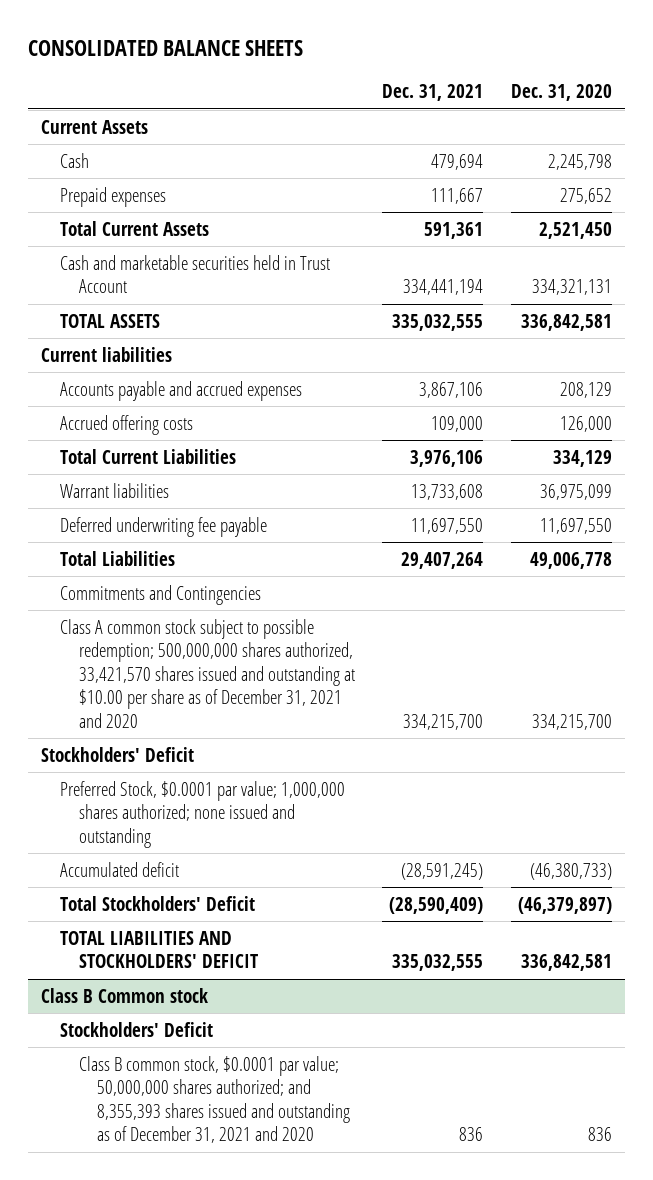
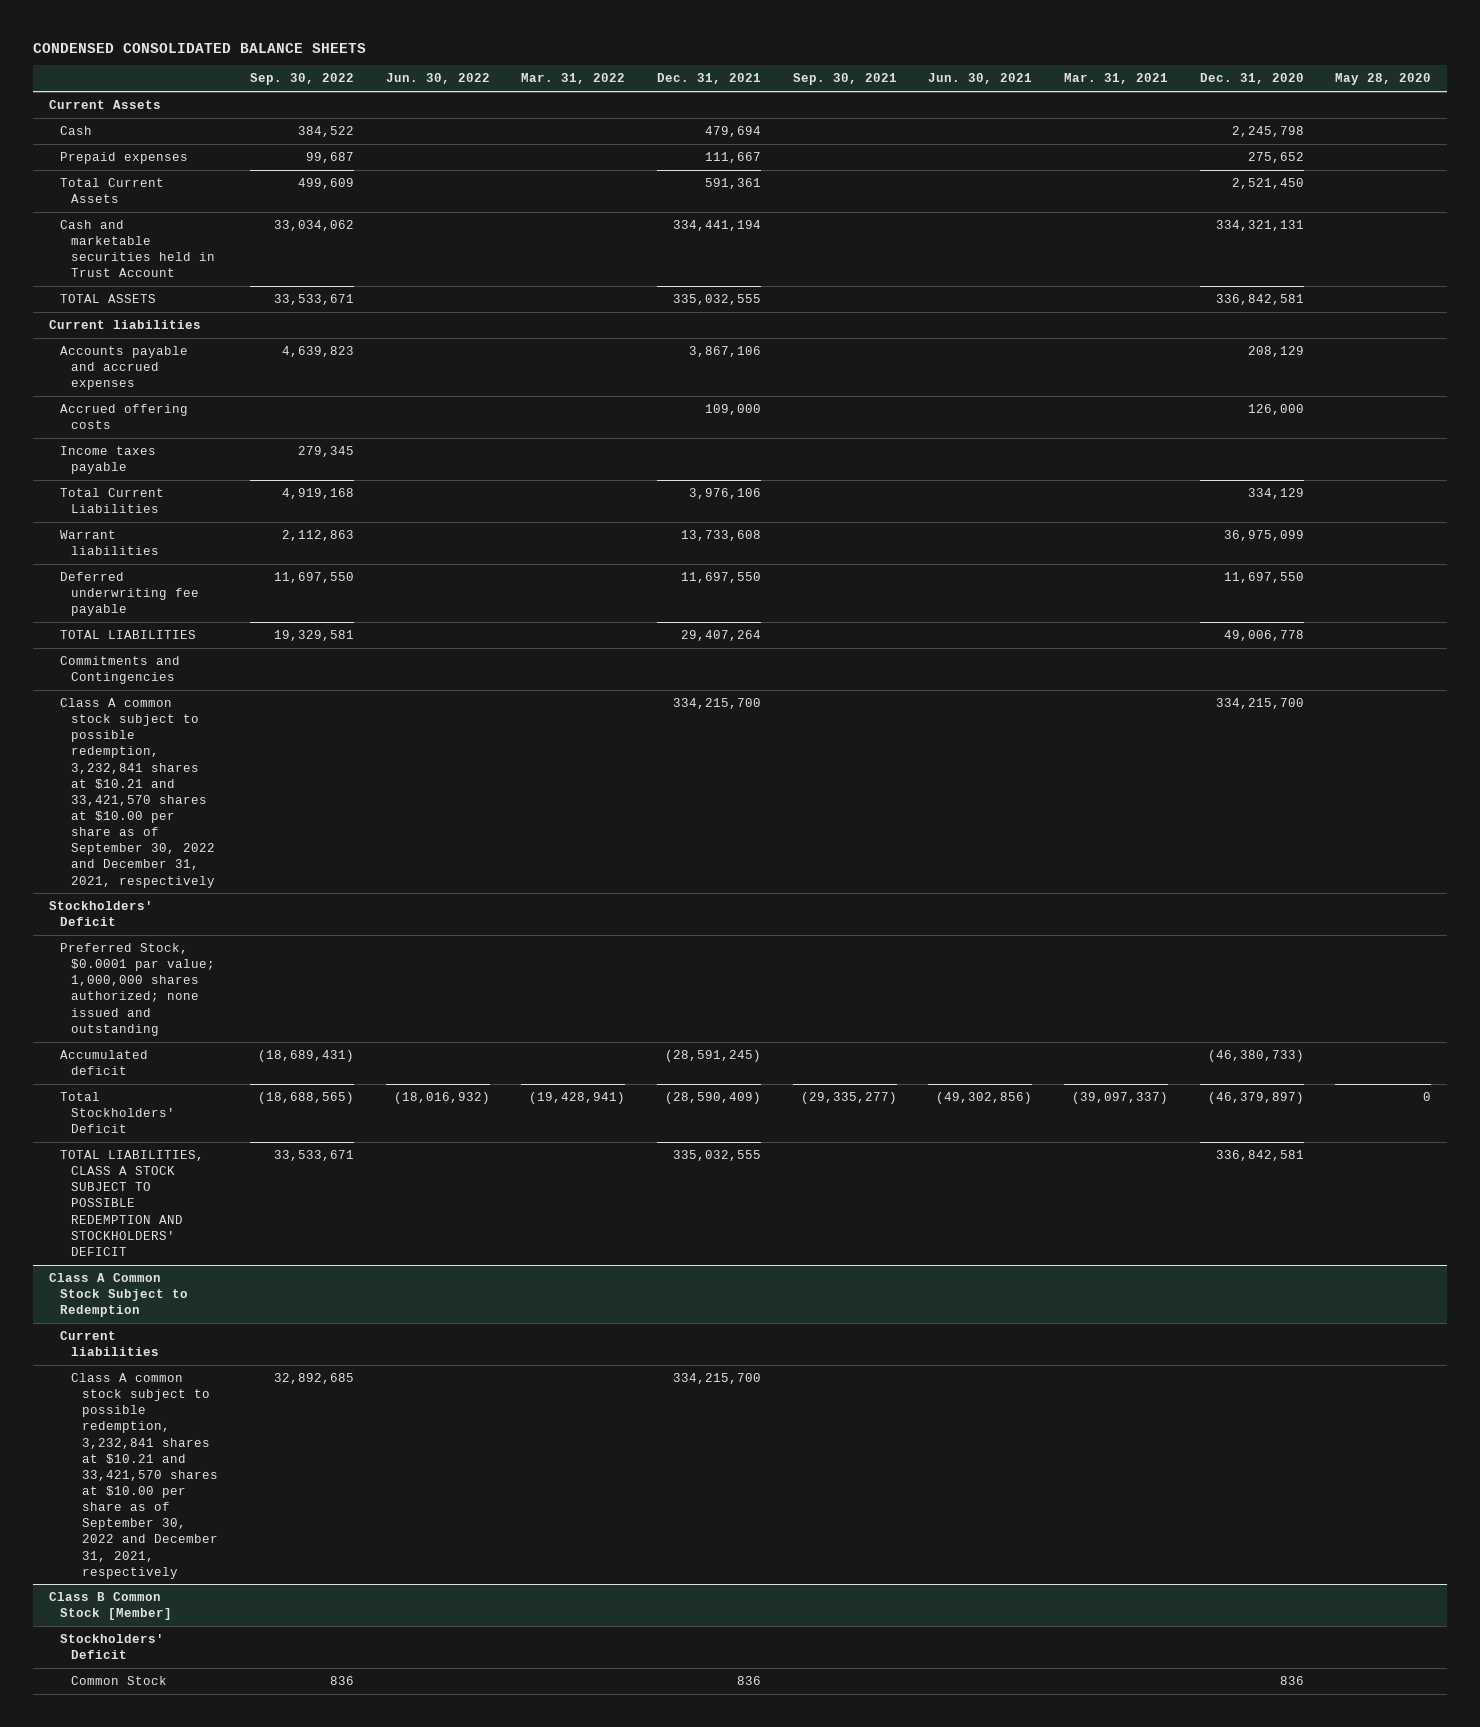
[27,40,303,57] CONSOLIDATED BALANCE SHEETS -> [33,42,367,53] CONDENSED CONSOLIDATED BALANCE SHEETS
none -> [249,73,354,86] Sep. 30, 2022
none -> [385,73,490,85] Jun. 30, 2022
none -> [521,73,626,85] Mar. 31, 2022
none -> [792,73,897,86] Sep. 30, 2021
none -> [928,73,1033,85] Jun. 30, 2021
none -> [1063,73,1168,85] Mar. 31, 2021
none -> [1335,73,1432,86] May 28, 2020
none -> [60,446,157,475] Income taxes payable
[59,550,175,566] Total Liabilities -> [60,630,197,640] TOTAL LIABILITIES
[59,618,355,728] Class A common stock subject to possible redemption; 500,000,000 shares authorized, 33,421,570 shares issued and outstanding at $10.00 per share as of December 31, 2021 and 2020 -> [60,698,216,888] Class A common stock subject to possible redemption, 3,232,841 shares at $10.21 and 33,421,570 shares at $10.00 per share as of September 30, 2022 and December 31, 2021, respectively
[59,930,258,969] TOTAL LIABILITIES AND STOCKHOLDERS' DEFICIT -> [60,1150,205,1256] TOTAL LIABILITIES, CLASS A STOCK SUBJECT TO POSSIBLE REDEMPTION AND STOCKHOLDERS' DEFICIT
none -> [49,1273,189,1318] Class A Common Stock Subject to Redemption
none -> [60,1331,160,1357] Current liabilities
none -> [71,1373,219,1579] Class A common stock subject to possible redemption, 3,232,841 shares at $10.21 and 33,421,570 shares at $10.00 per share as of September 30, 2022 and December 31, 2021, respectively
[41,987,209,1003] Class B Common stock -> [49,1592,173,1621] Class B Common Stock [Member]
[78,1055,351,1144] Class B common stock, $0.0001 par value; 50,000,000 shares authorized; and 8,355,393 shares issued and outstanding as of December 31, 2021 and 2020 -> [71,1676,168,1686] Common Stock

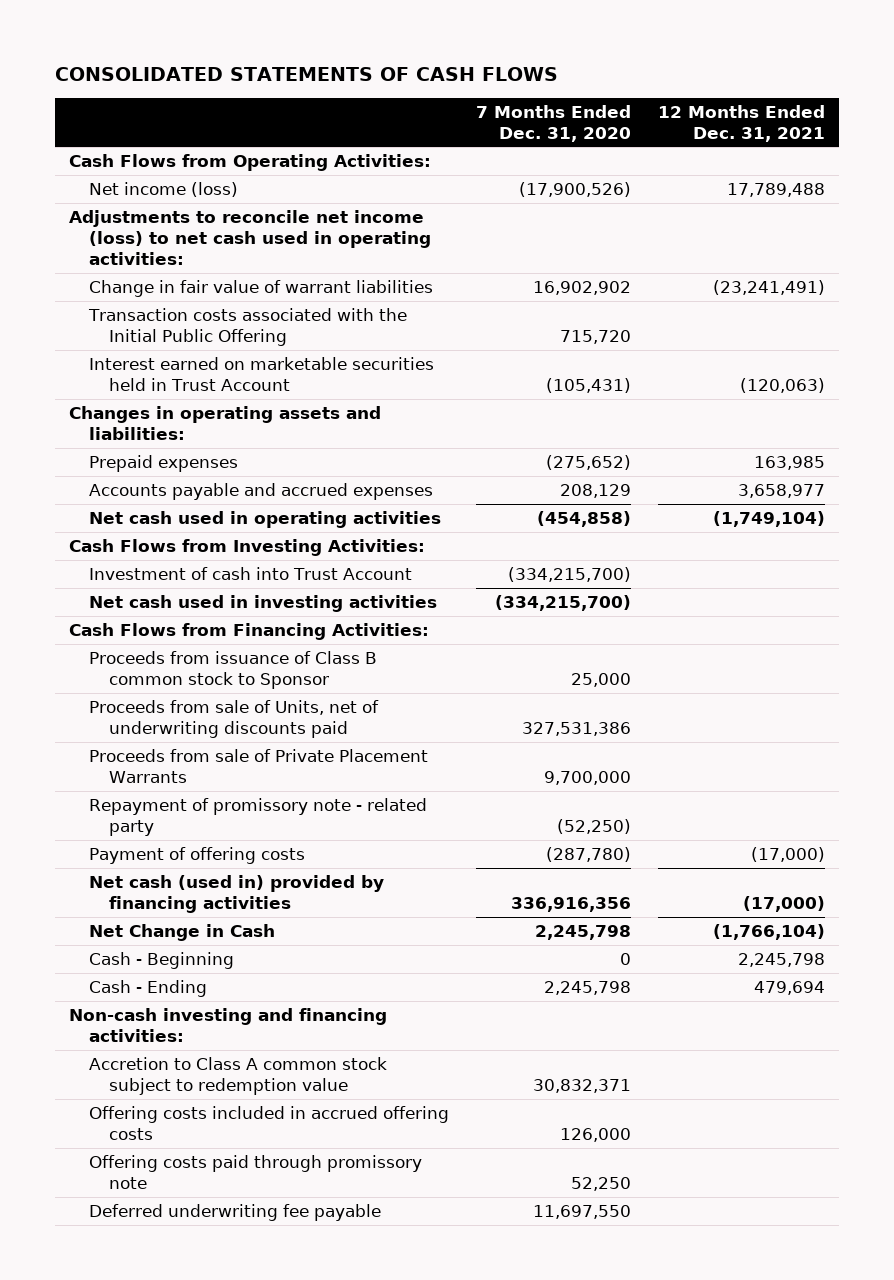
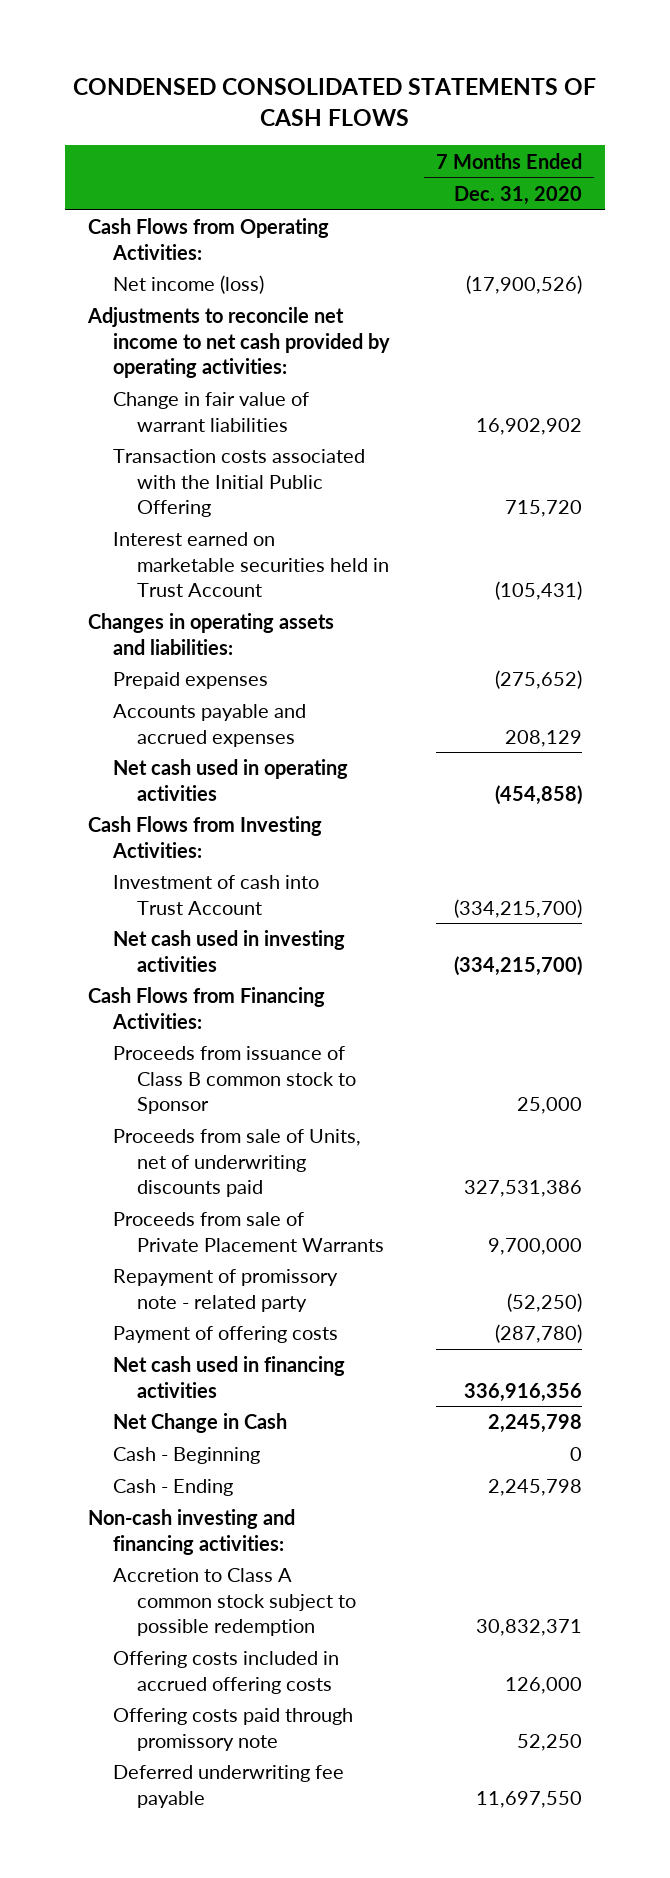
[55,67,559,82] CONSOLIDATED STATEMENTS OF CASH FLOWS -> [72,78,596,126] CONDENSED CONSOLIDATED STATEMENTS OF CASH FLOWS
[658,104,826,142] 12 Months Ended Dec. 31, 2021 -> none
[69,209,431,266] Adjustments to reconcile net income (loss) to net cash used in operating activities: -> [87,307,390,379] Adjustments to reconcile net income to net cash provided by operating activities:
[88,874,384,914] Net cash (used in) provided by financing activities -> [112,1356,345,1398] Net cash used in financing activities
[88,1056,387,1096] Accretion to Class A common stock subject to redemption value -> [112,1568,357,1637] Accretion to Class A common stock subject to possible redemption

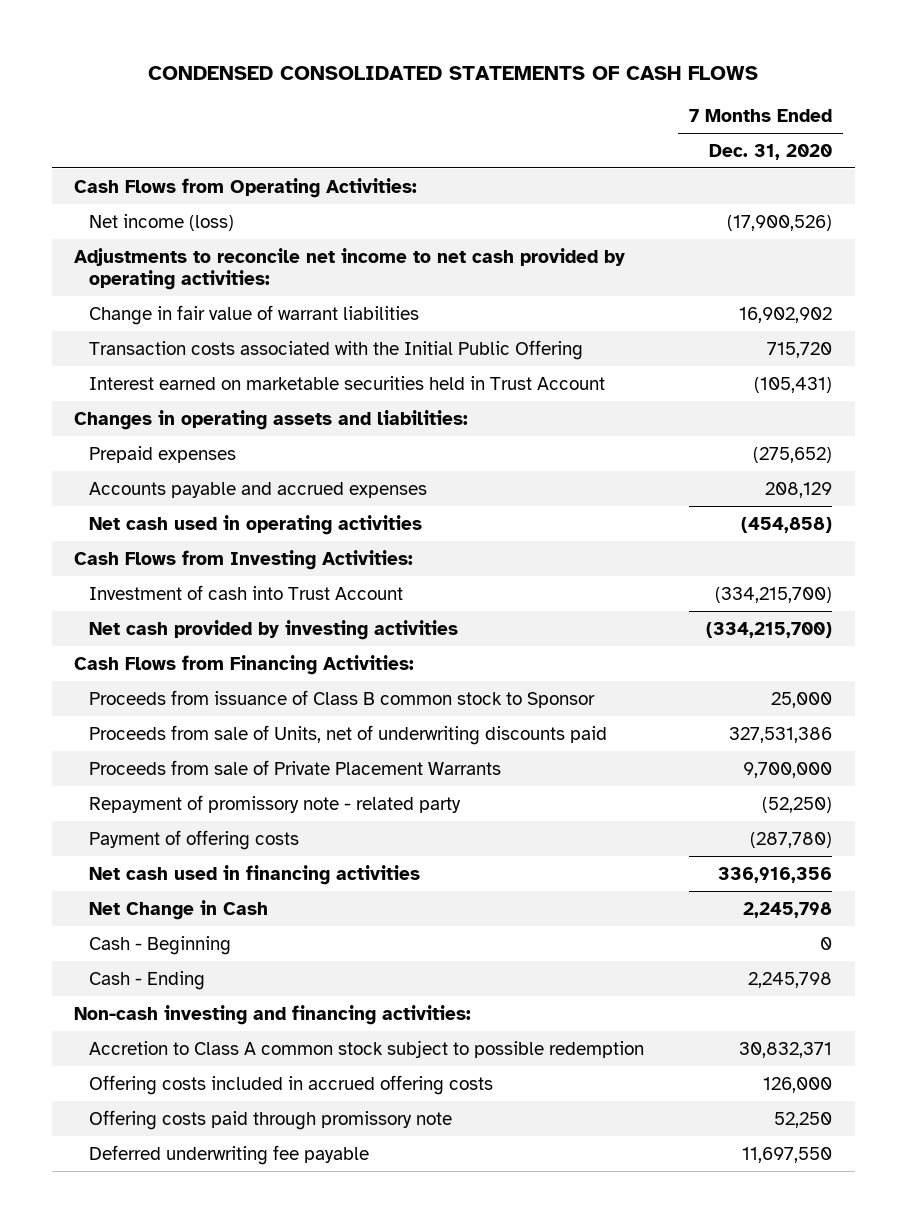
[112,930,345,972] Net cash used in investing activities -> [89,619,459,640] Net cash provided by investing activities

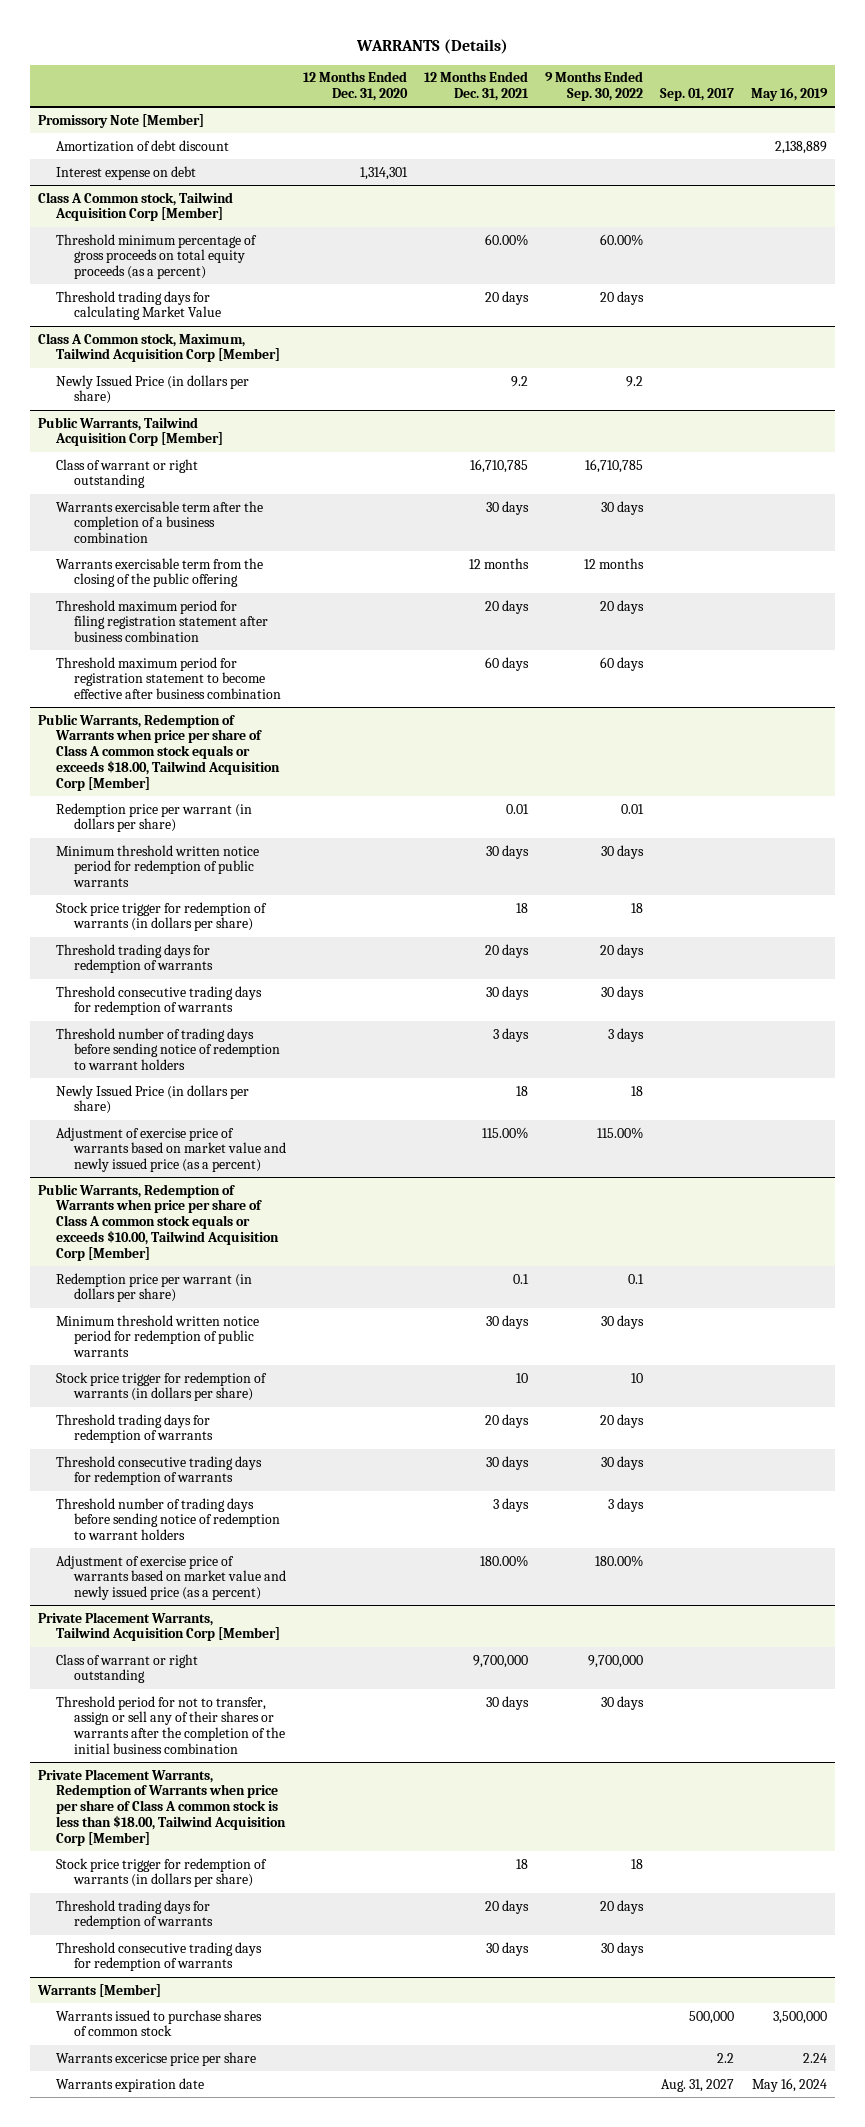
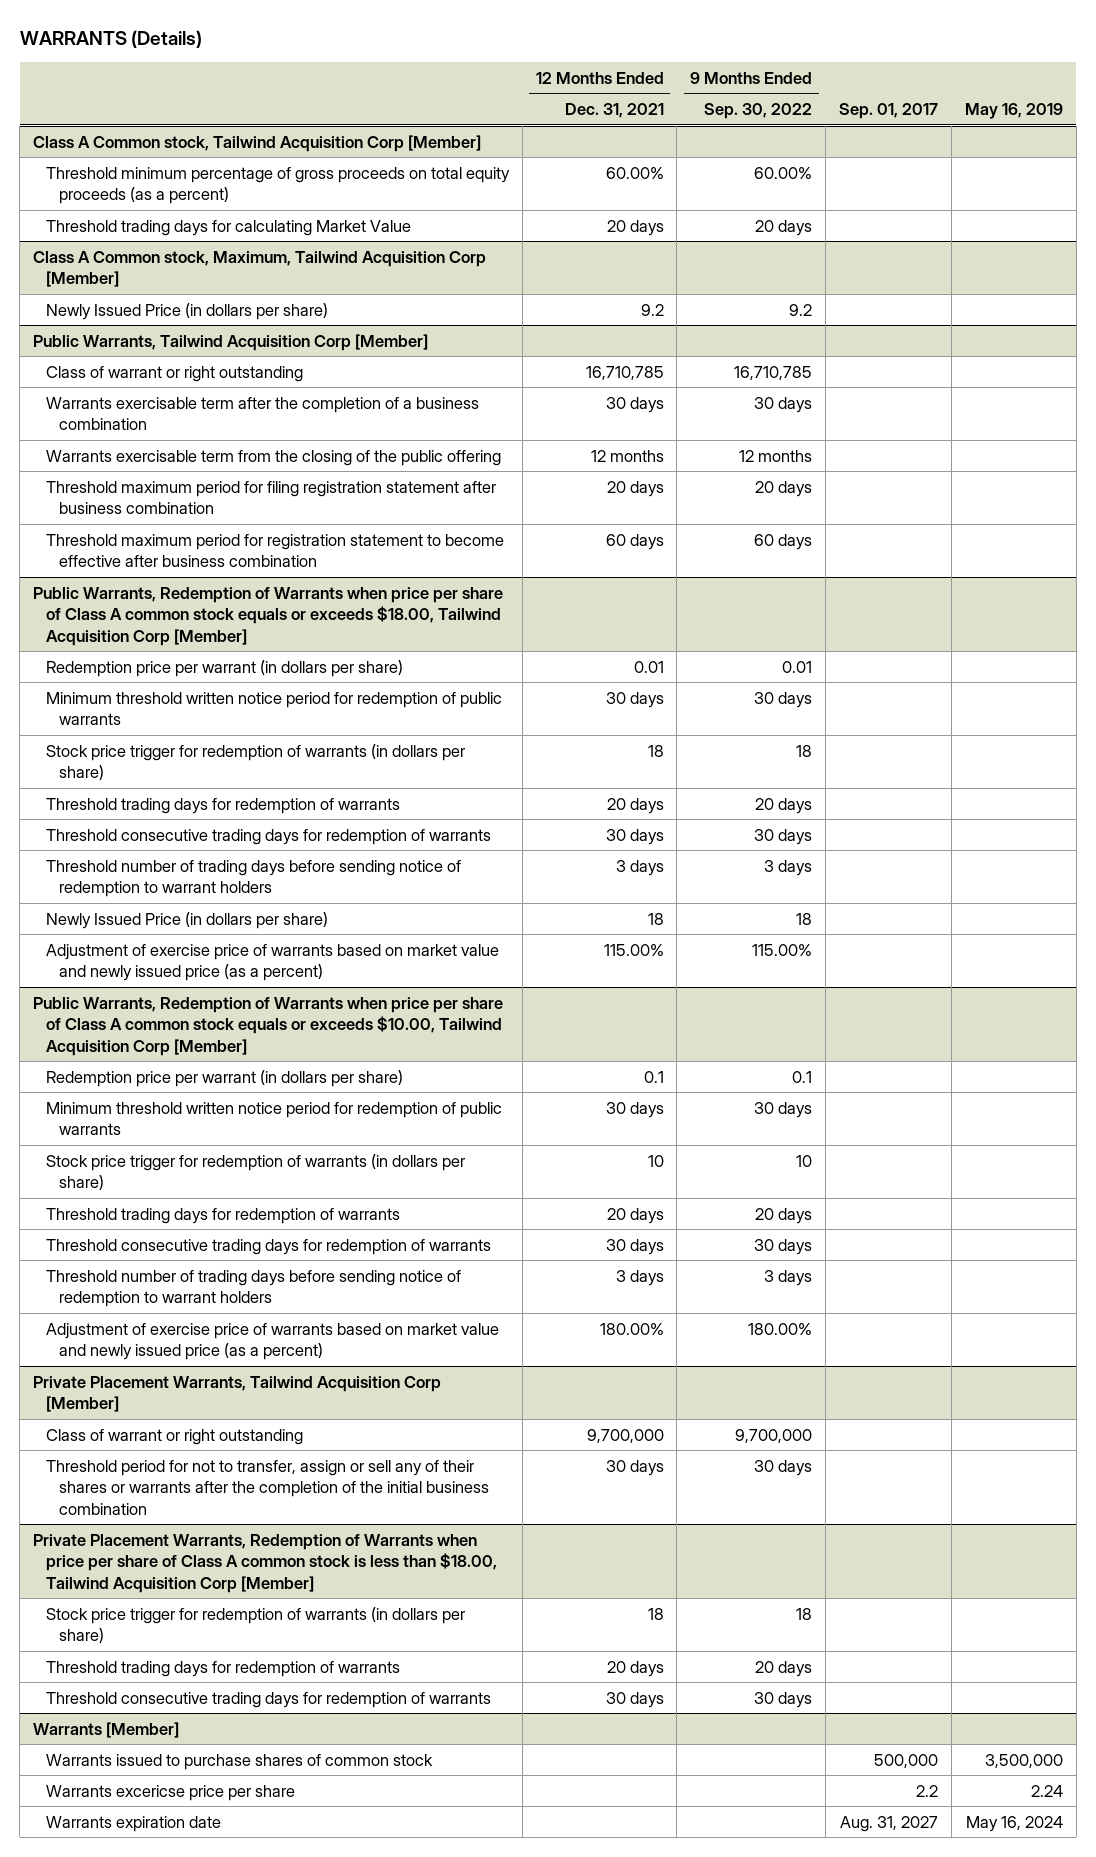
[303,71,409,101] 12 Months Ended Dec. 31, 2020 -> none
[38,113,205,128] Promissory Note [Member] -> none
[56,139,230,152] Amortization of debt discount -> none
[56,165,197,180] Interest expense on debt -> none

